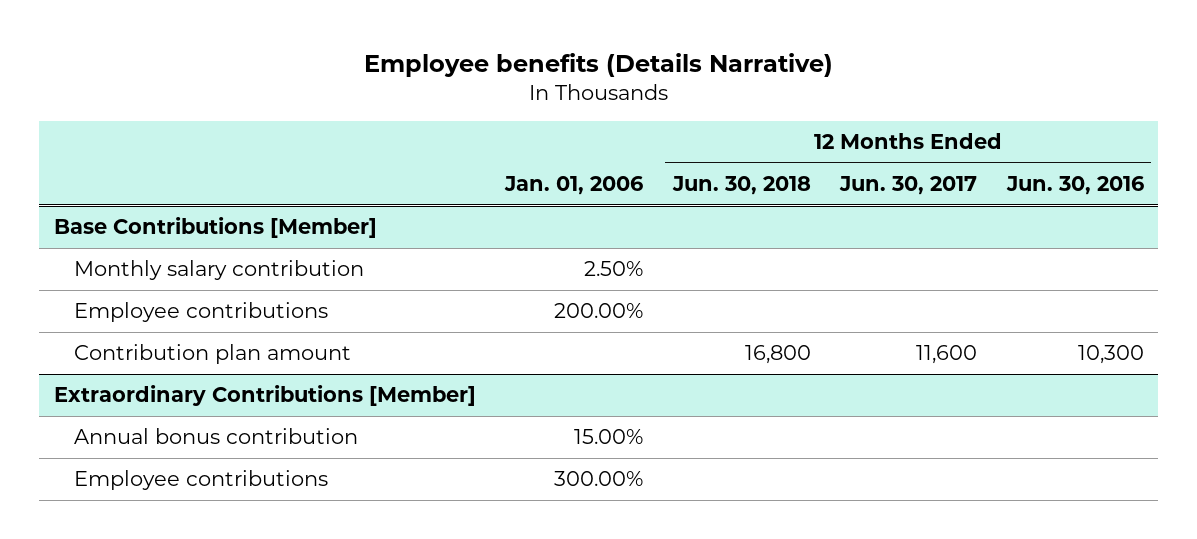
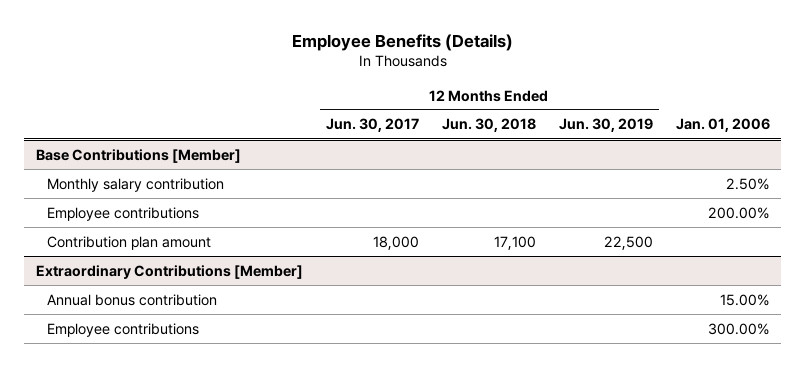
[363,52,833,77] Employee benefits (Details Narrative) -> [291,33,513,51] Employee Benefits (Details)
[1005,176,1144,196] Jun. 30, 2016 -> none
none -> [558,118,653,133] Jun. 30, 2019
[744,345,811,365] 16,800 -> [493,235,536,250] 17,100
[916,345,978,365] 11,600 -> [372,235,419,250] 18,000

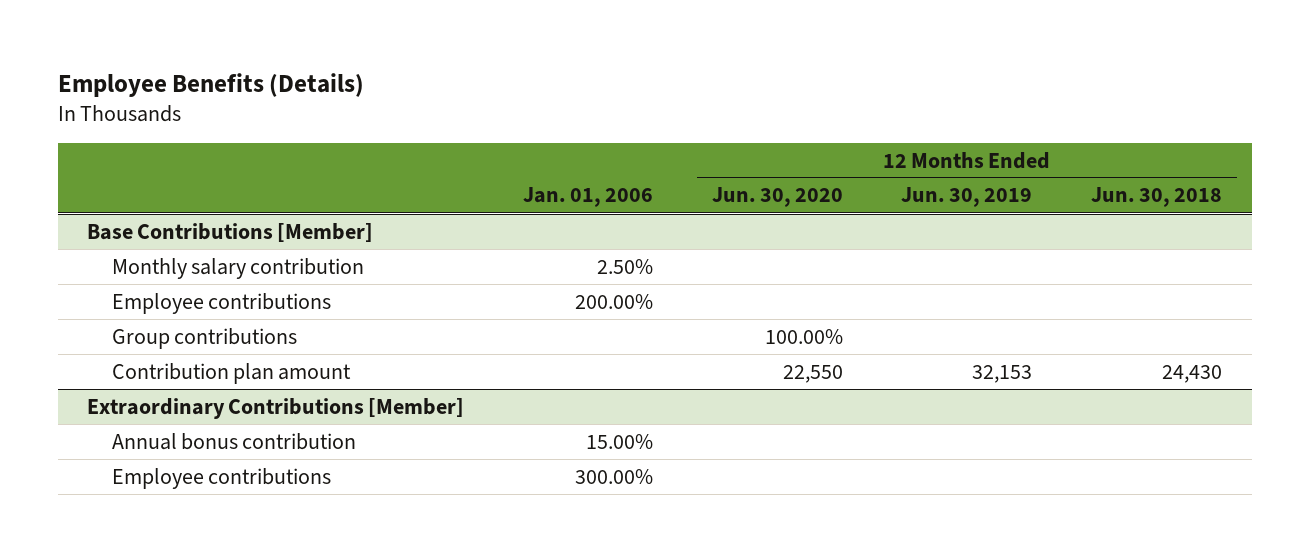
[325,118,419,133] Jun. 30, 2017 -> none
none -> [711,187,843,208] Jun. 30, 2020
none -> [111,327,297,349] Group contributions
[493,235,536,250] 17,100 -> [1162,364,1223,383] 24,430
[603,235,653,250] 22,500 -> [972,364,1033,383] 32,153

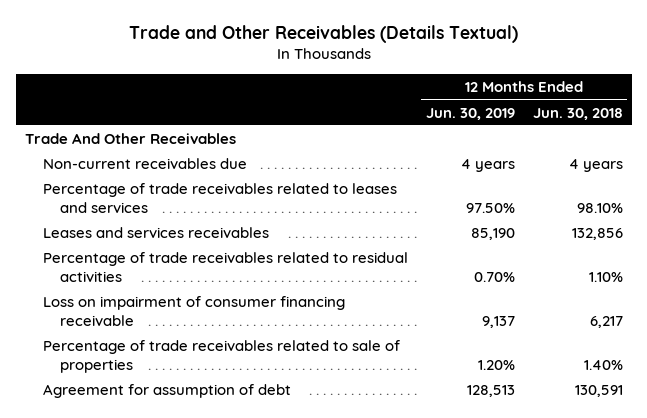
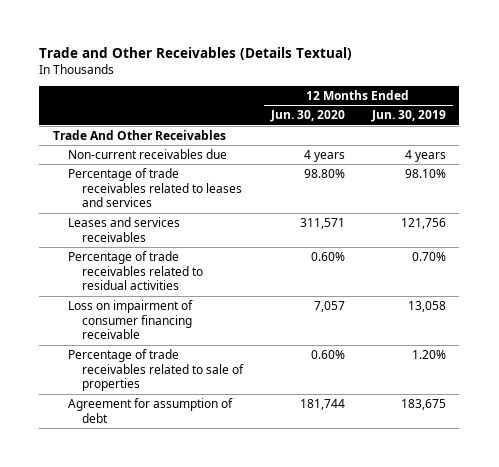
[532,107,623,120] Jun. 30, 2018 -> none
none -> [269,110,345,123] Jun. 30, 2020
[465,202,515,213] 97.50% -> [404,168,446,178] 98.10%
[470,228,515,241] 85,190 -> [400,217,446,229] 121,756
[481,315,515,328] 9,137 -> [407,300,446,312] 13,058
[466,385,515,398] 128,513 -> [400,398,446,410] 183,675

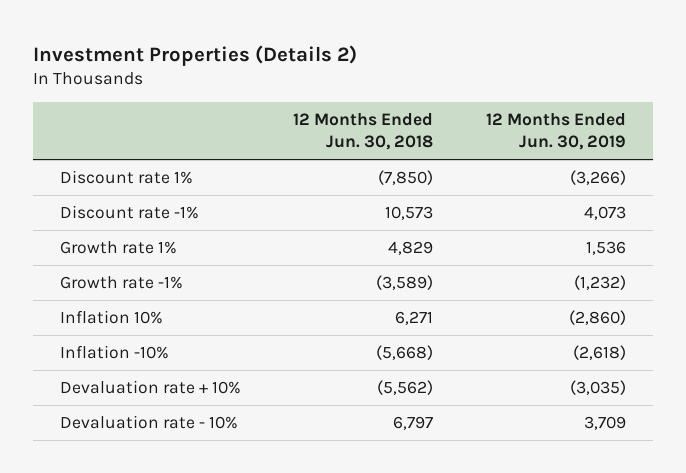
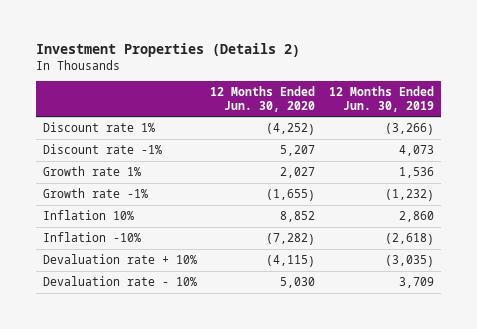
[293,113,434,151] 12 Months Ended Jun. 30, 2018 -> none
none -> [210,86,316,112] 12 Months Ended Jun. 30, 2020
[569,310,627,326] (2,860) -> [399,211,435,223] 2,860

